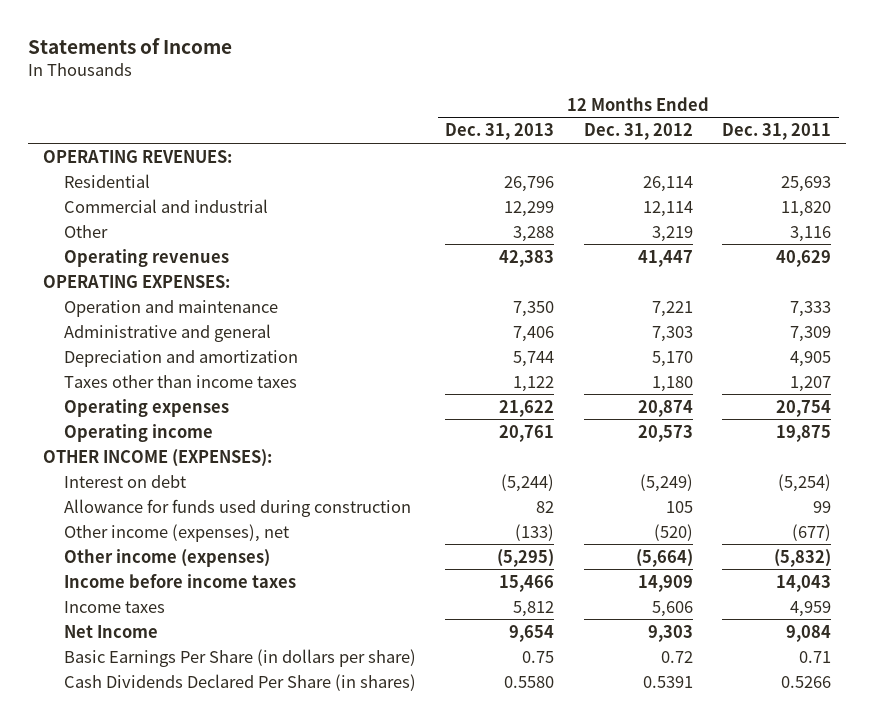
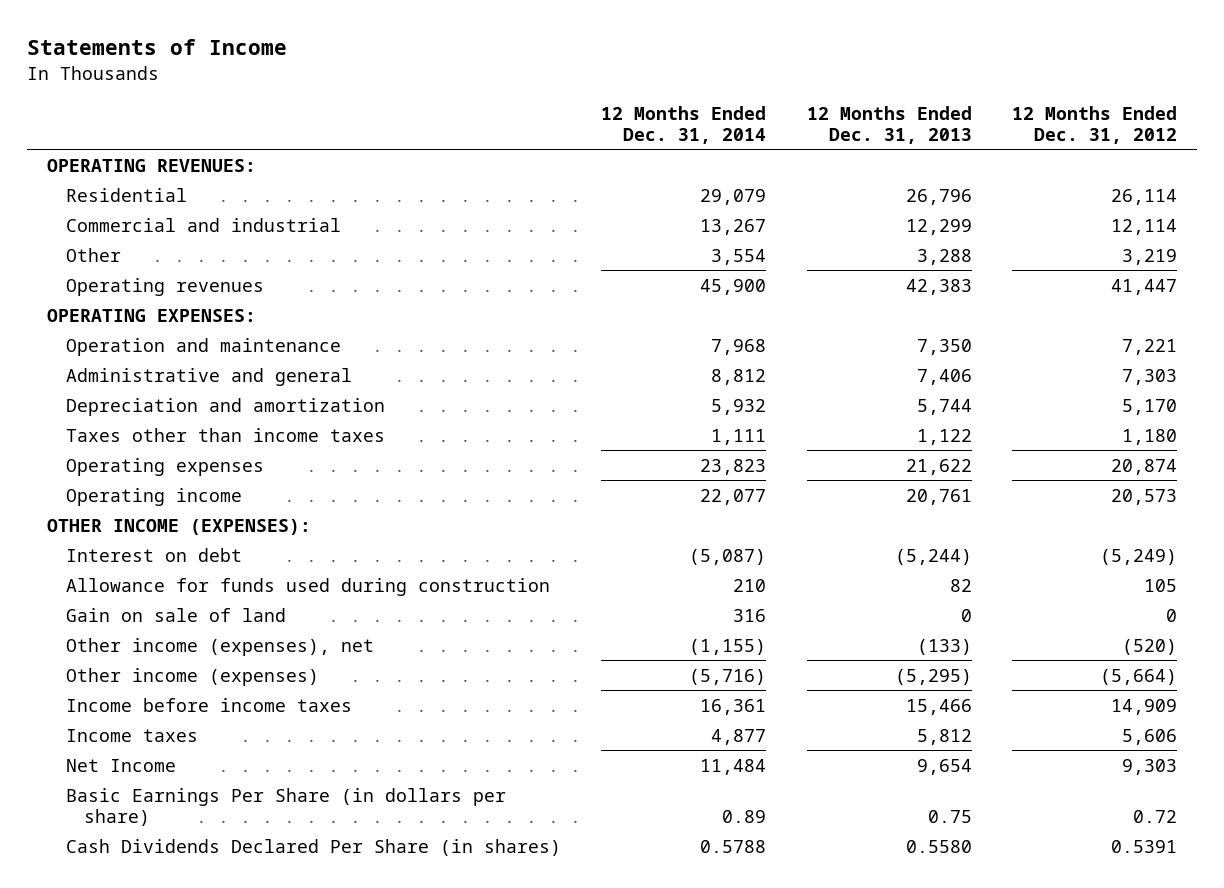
[722,123,832,141] Dec. 31, 2011 -> none
none -> [601,105,767,144] 12 Months Ended Dec. 31, 2014
none -> [65,607,286,622] Gain on sale of land

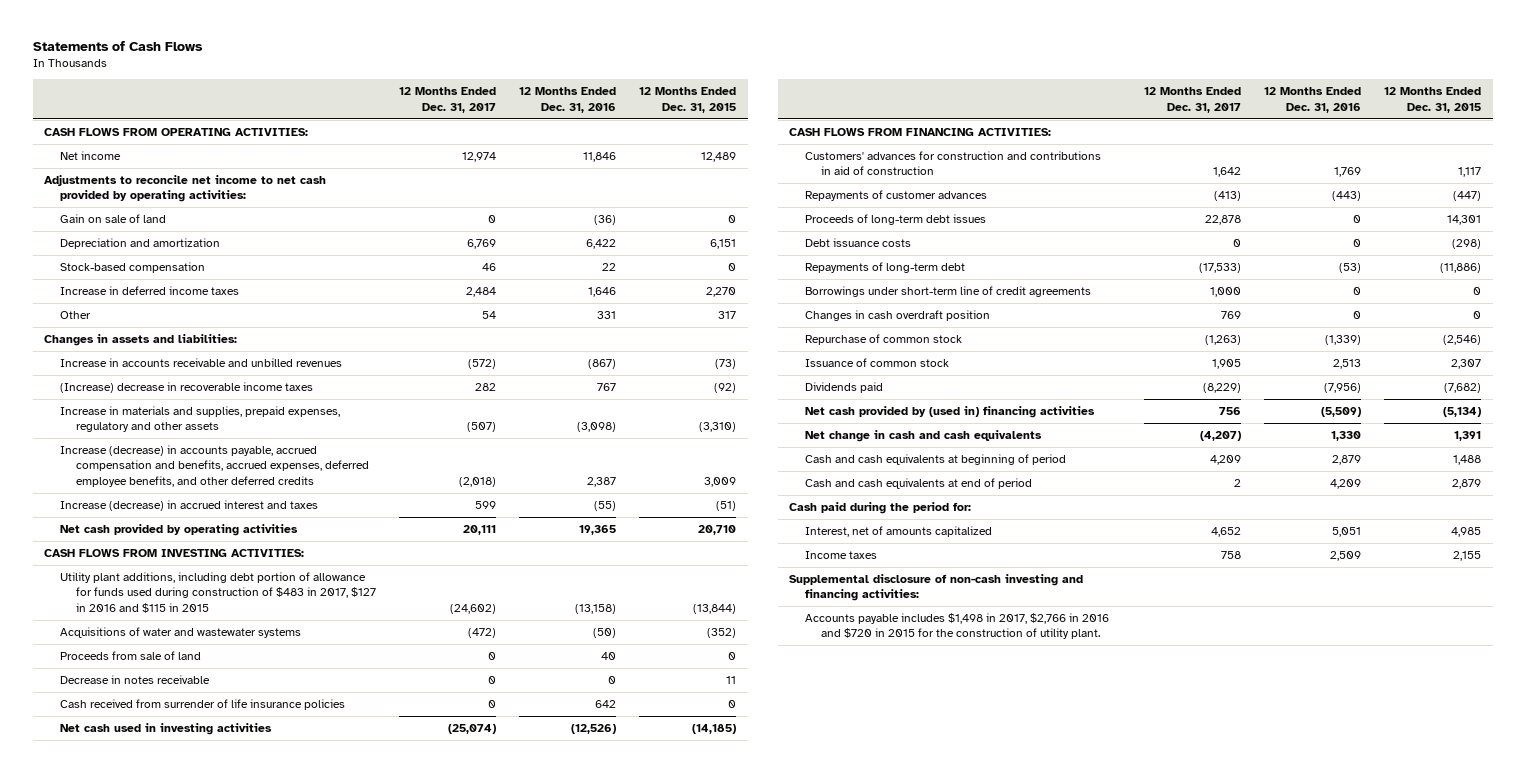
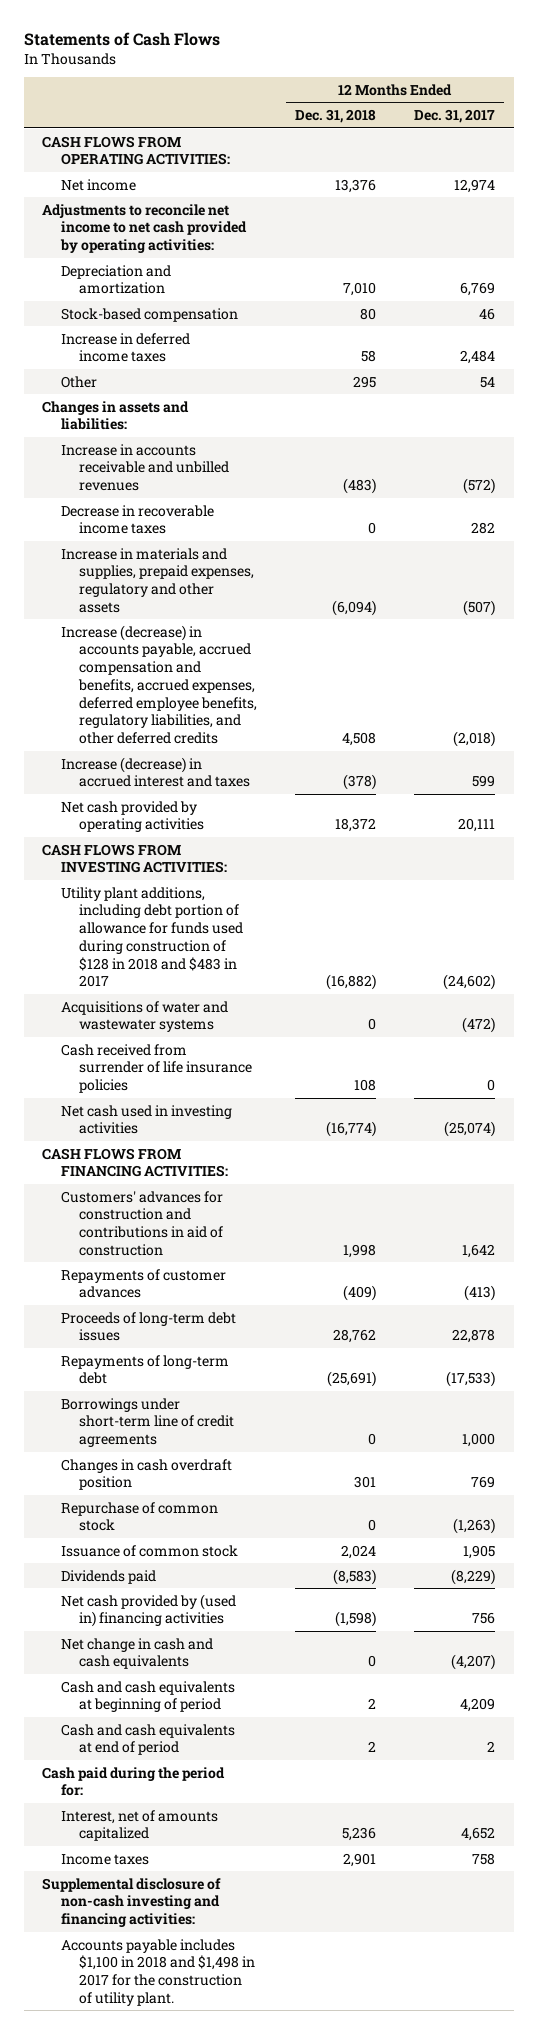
[519,87,617,113] 12 Months Ended Dec. 31, 2016 -> none
[639,87,737,113] 12 Months Ended Dec. 31, 2015 -> none
none -> [295,109,377,124] Dec. 31, 2018
[60,214,167,224] Gain on sale of land -> none
[60,382,314,394] (Increase) decrease in recoverable income taxes -> [60,504,214,535] Decrease in recoverable income taxes
[60,445,370,487] Increase (decrease) in accounts payable, accrued compensation and benefits, accrued expenses, deferred employee benefits, and other deferred credits -> [60,624,258,744] Increase (decrease) in accounts payable, accrued compensation and benefits, accrued expenses, deferred employee benefits, regulatory liabilities, and other deferred credits
[60,572,377,613] Utility plant additions, including debt portion of allowance for funds used during construction of $483 in 2017, $127 in 2016 and $115 in 2015 -> [60,886,244,988] Utility plant additions, including debt portion of allowance for funds used during construction of $128 in 2018 and $483 in 2017
[60,651,202,661] Proceeds from sale of land -> none
[60,675,211,685] Decrease in notes receivable -> none
[805,238,912,248] Debt issuance costs -> none
[805,613,1110,640] Accounts payable includes $1,498 in 2017, $2,766 in 2016 and $720 in 2015 for the construction of utility plant. -> [60,1938,256,2006] Accounts payable includes $1,100 in 2018 and $1,498 in 2017 for the construction of utility plant.

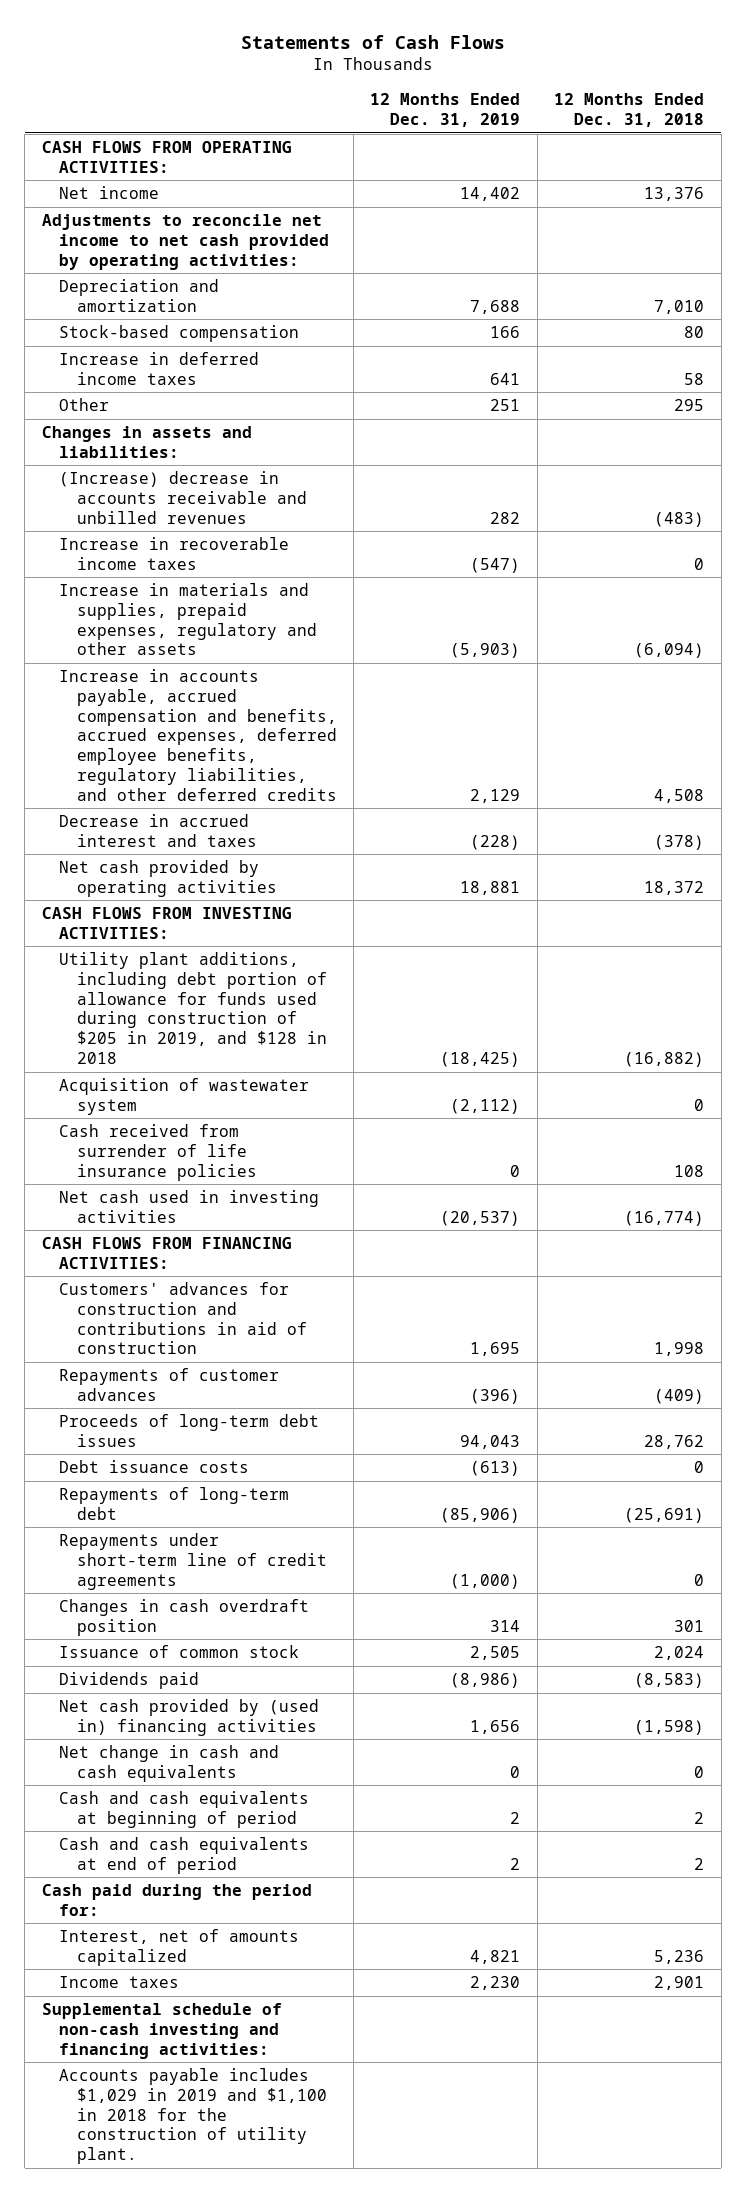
[413,109,495,124] Dec. 31, 2017 -> none
none -> [370,93,521,127] 12 Months Ended Dec. 31, 2019
[60,443,230,492] Increase in accounts receivable and unbilled revenues -> [59,470,307,524] (Increase) decrease in accounts receivable and unbilled revenues
[60,504,214,535] Decrease in recoverable income taxes -> [59,536,290,570] Increase in recoverable income taxes
[60,624,258,744] Increase (decrease) in accounts payable, accrued compensation and benefits, accrued expenses, deferred employee benefits, regulatory liabilities, and other deferred credits -> [59,668,337,801] Increase in accounts payable, accrued compensation and benefits, accrued expenses, deferred employee benefits, regulatory liabilities, and other deferred credits
[60,756,251,788] Increase (decrease) in accrued interest and taxes -> [59,813,257,847] Decrease in accrued interest and taxes
[60,886,244,988] Utility plant additions, including debt portion of allowance for funds used during construction of $128 in 2018 and $483 in 2017 -> [59,951,327,1064] Utility plant additions, including debt portion of allowance for funds used during construction of $205 in 2019, and $128 in 2018
[60,1000,228,1033] Acquisitions of water and wastewater systems -> [59,1077,310,1115] Acquisition of wastewater system
none -> [59,1459,250,1473] Debt issuance costs
[60,1397,235,1448] Borrowings under short-term line of credit agreements -> [59,1532,327,1590] Repayments under short-term line of credit agreements
[60,1501,218,1532] Repurchase of common stock -> none
[42,1877,222,1928] Supplemental disclosure of non-cash investing and financing activities: -> [41,2002,282,2059] Supplemental schedule of non-cash investing and financing activities:
[60,1938,256,2006] Accounts payable includes $1,100 in 2018 and $1,498 in 2017 for the construction of utility plant. -> [59,2067,327,2165] Accounts payable includes $1,029 in 2019 and $1,100 in 2018 for the construction of utility plant.

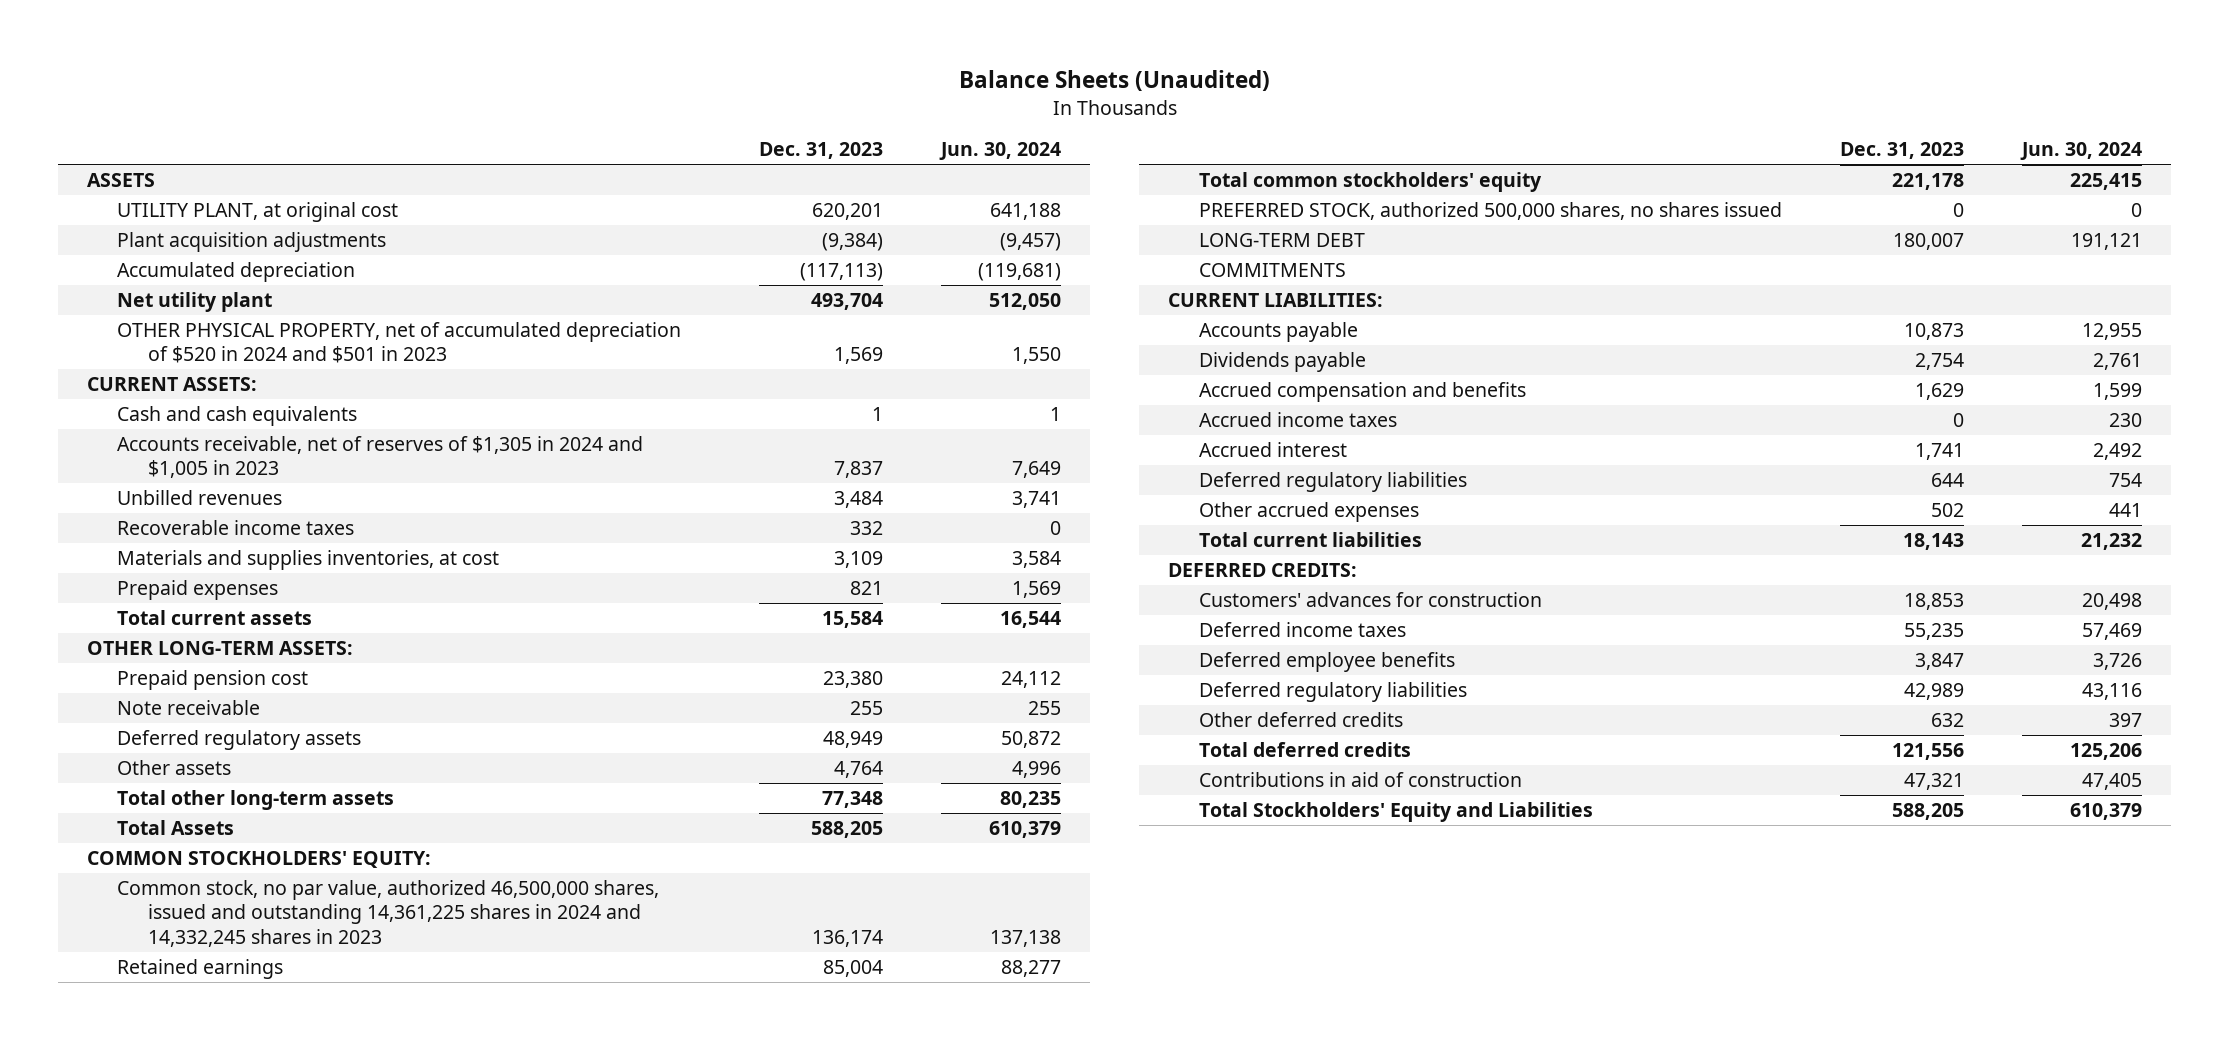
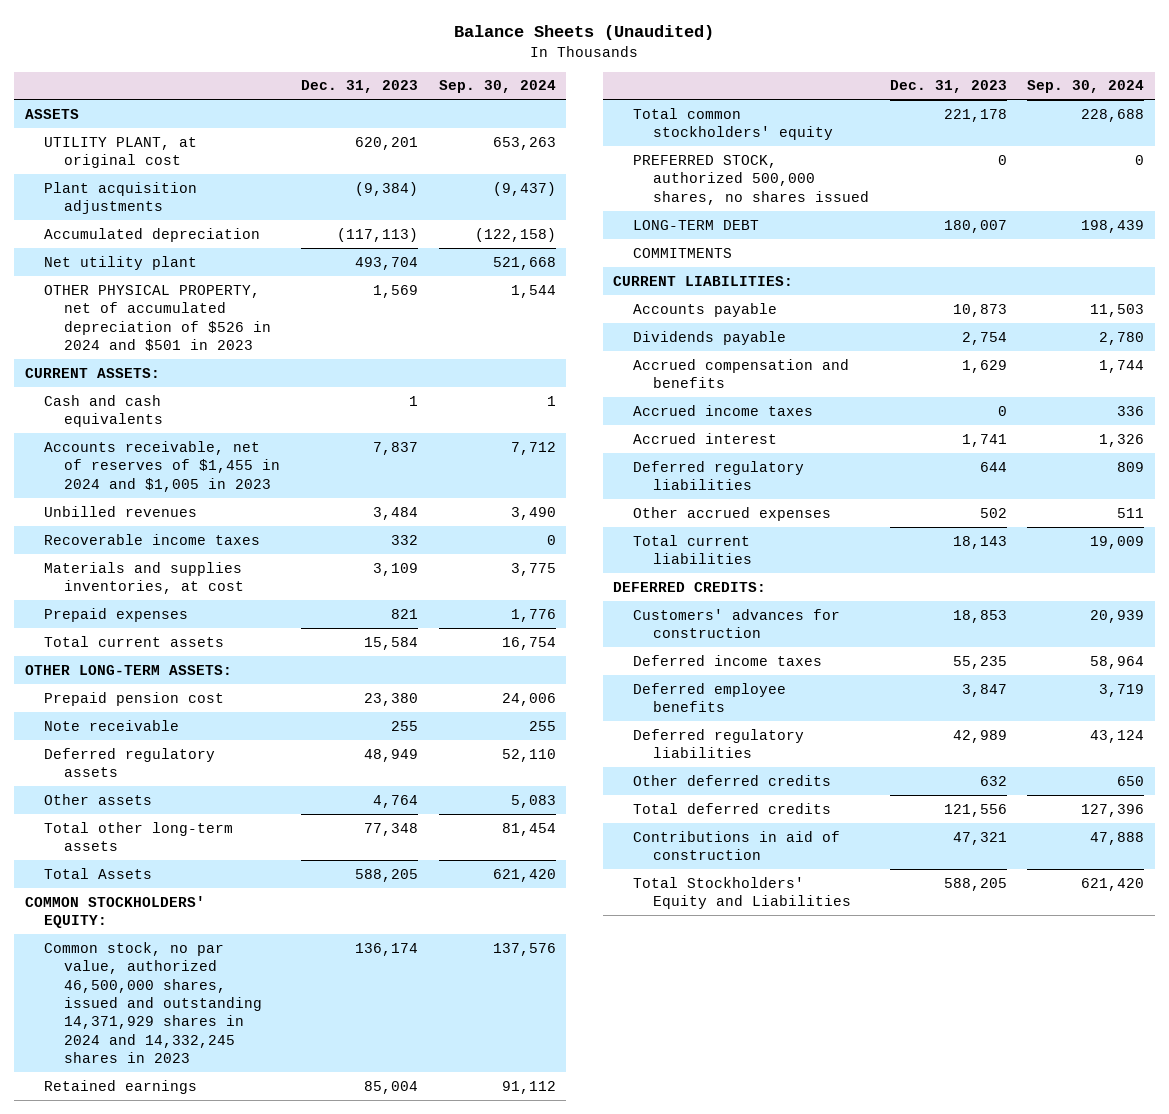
[939,142,1062,161] Jun. 30, 2024 -> none
none -> [438,80,556,94] Sep. 30, 2024
[117,321,682,364] OTHER PHYSICAL PROPERTY, net of accumulated depreciation of $520 in 2024 and $501 in 2023 -> [44,284,272,352] OTHER PHYSICAL PROPERTY, net of accumulated depreciation of $526 in 2024 and $501 in 2023
[117,435,644,479] Accounts receivable, net of reserves of $1,305 in 2024 and $1,005 in 2023 -> [44,440,281,492] Accounts receivable, net of reserves of $1,455 in 2024 and $1,005 in 2023
[117,879,660,947] Common stock, no par value, authorized 46,500,000 shares, issued and outstanding 14,361,225 shares in 2024 and 14,332,245 shares in 2023 -> [44,941,263,1064] Common stock, no par value, authorized 46,500,000 shares, issued and outstanding 14,371,929 shares in 2024 and 14,332,245 shares in 2023

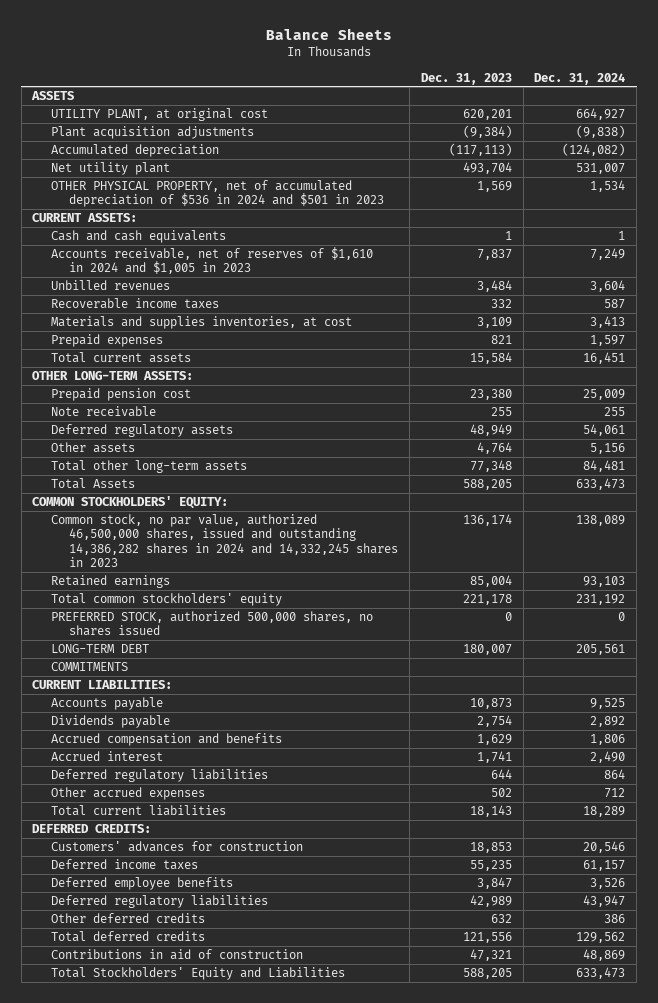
[454,24,715,40] Balance Sheets (Unaudited) -> [265,28,392,41] Balance Sheets
[438,80,556,94] Sep. 30, 2024 -> none
none -> [534,72,626,85] Dec. 31, 2024
[44,284,272,352] OTHER PHYSICAL PROPERTY, net of accumulated depreciation of $526 in 2024 and $501 in 2023 -> [50,180,384,208] OTHER PHYSICAL PROPERTY, net of accumulated depreciation of $536 in 2024 and $501 in 2023
[44,440,281,492] Accounts receivable, net of reserves of $1,455 in 2024 and $1,005 in 2023 -> [50,247,373,275] Accounts receivable, net of reserves of $1,610 in 2024 and $1,005 in 2023
[44,941,263,1064] Common stock, no par value, authorized 46,500,000 shares, issued and outstanding 14,371,929 shares in 2024 and 14,332,245 shares in 2023 -> [50,514,398,568] Common stock, no par value, authorized 46,500,000 shares, issued and outstanding 14,386,282 shares in 2024 and 14,332,245 shares in 2023
[633,404,814,416] Accrued income taxes -> none

